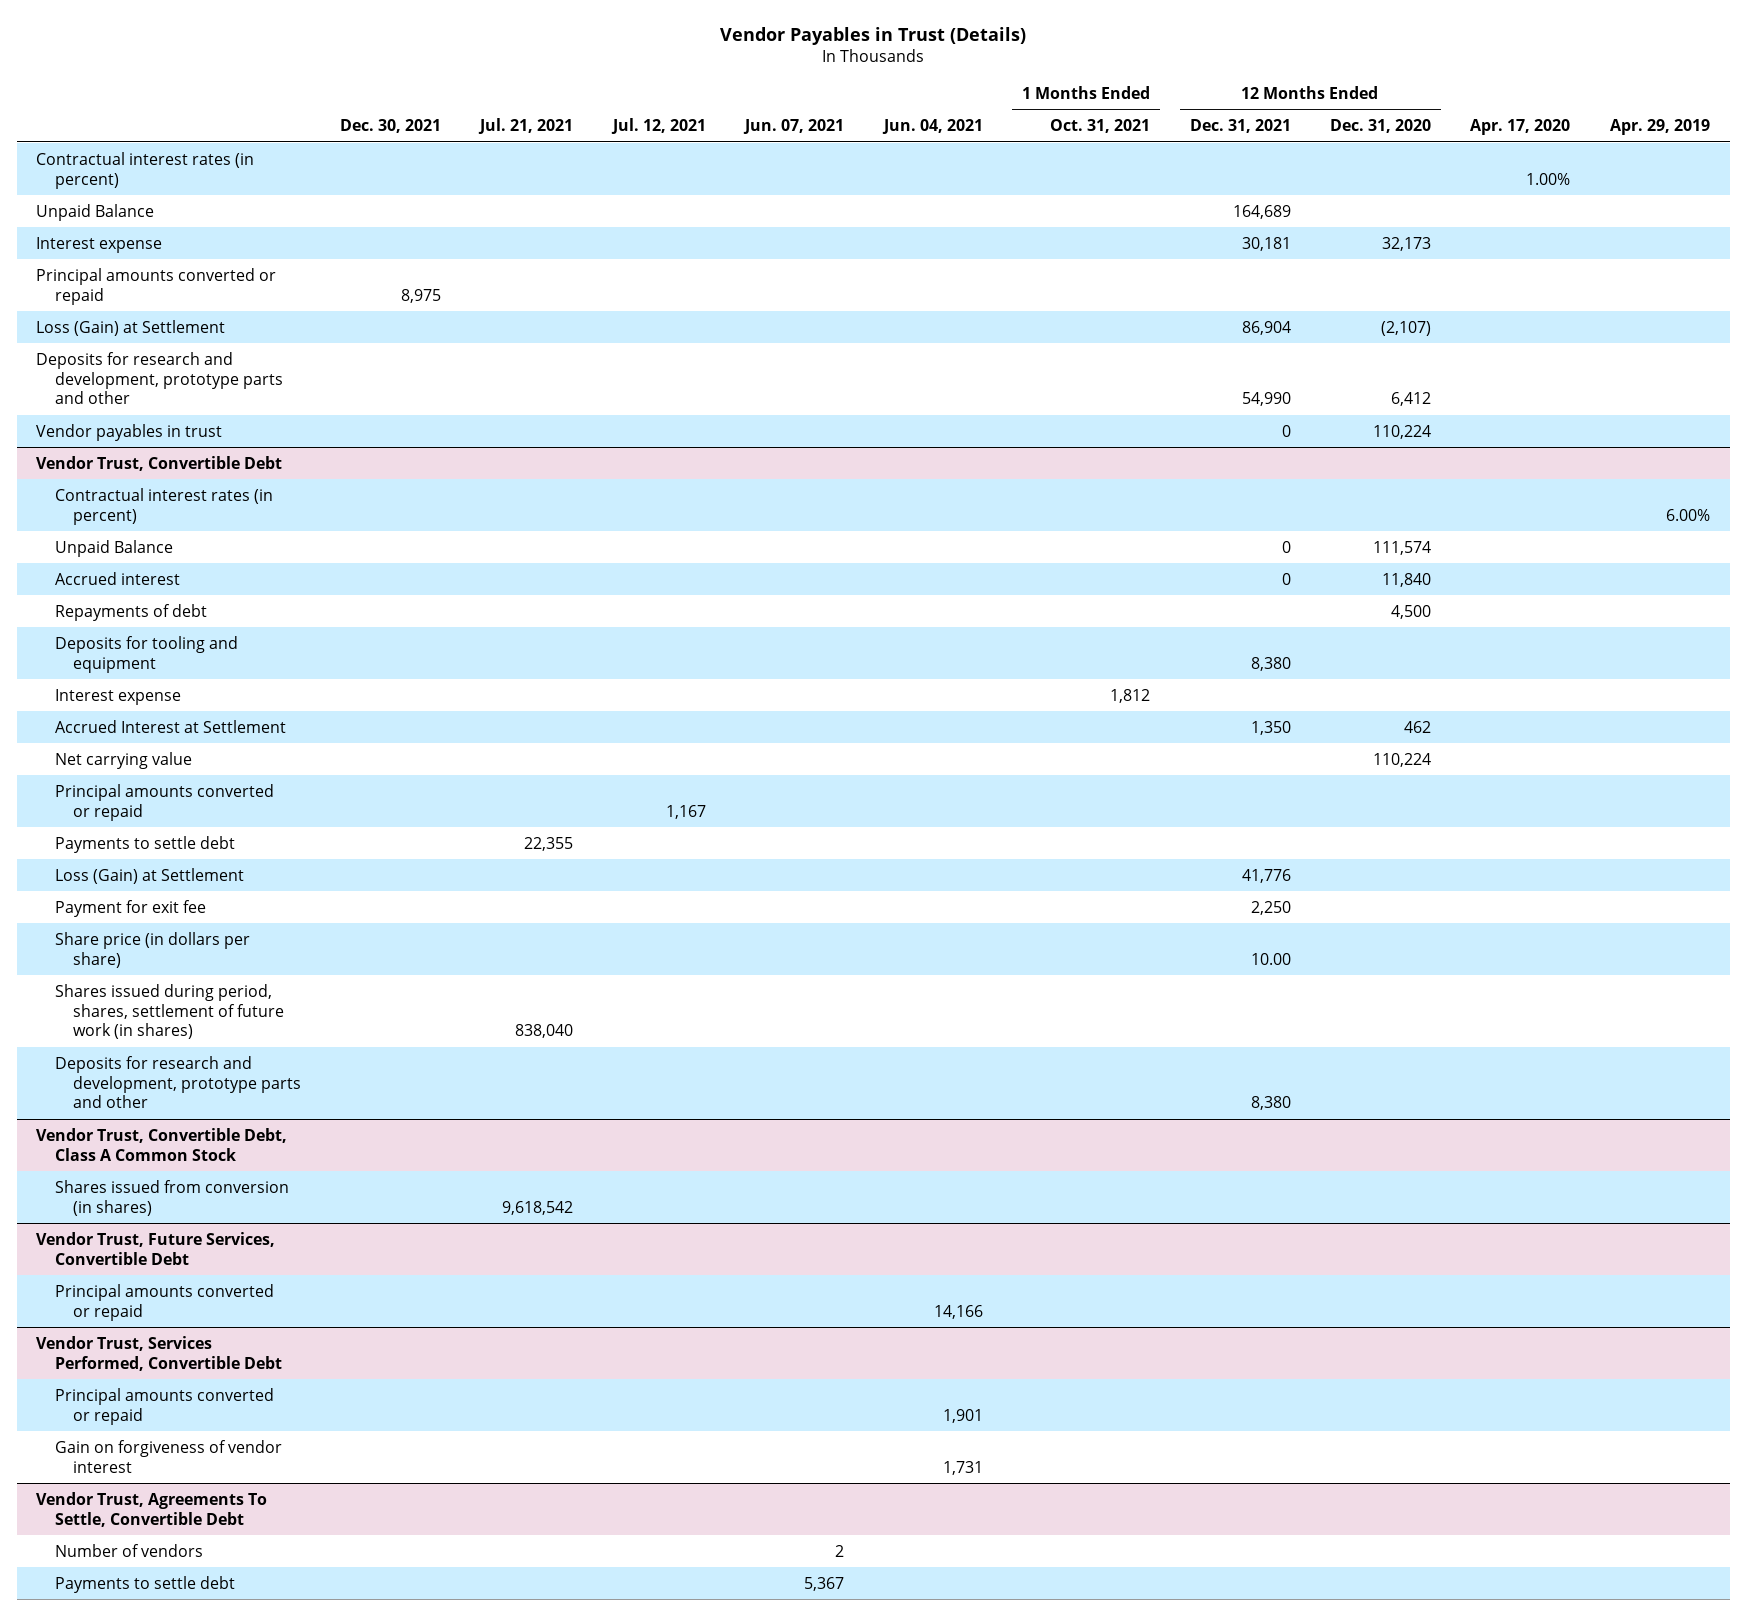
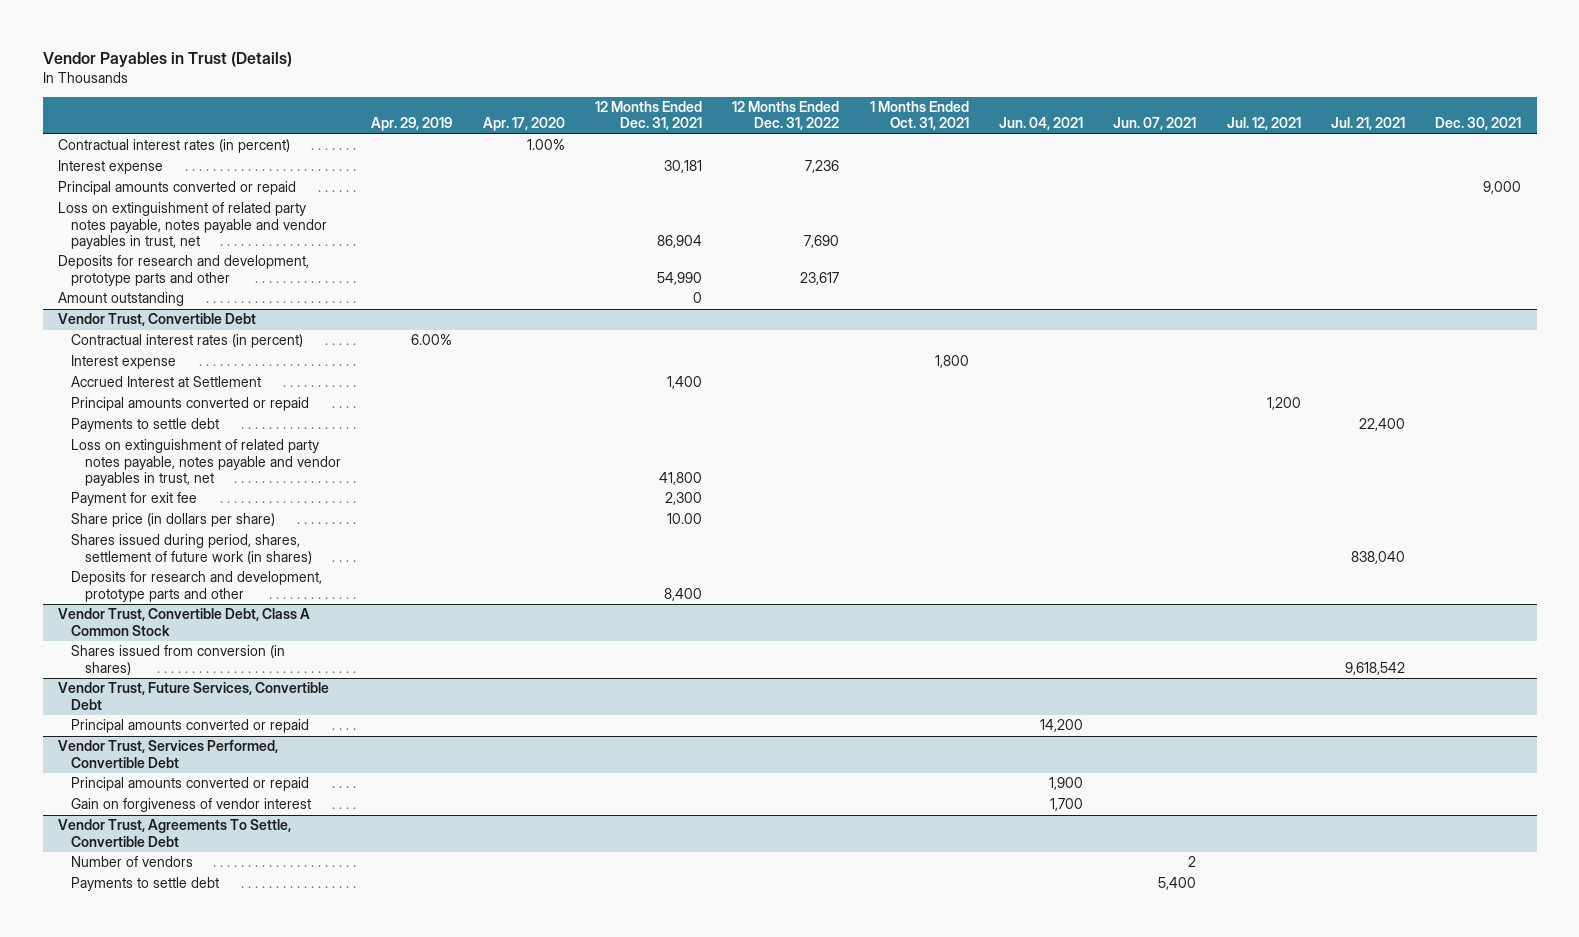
[1330,119,1432,134] Dec. 31, 2020 -> none
none -> [732,101,840,131] 12 Months Ended Dec. 31, 2022
[36,203,155,221] Unpaid Balance -> none
[401,288,442,303] 8,975 -> [1483,181,1522,195] 9,000
[36,319,226,336] Loss (Gain) at Settlement -> [57,202,328,250] Loss on extinguishment of related party notes payable, notes payable and vendor payables in trust, net
[36,423,223,441] Vendor payables in trust -> [57,292,184,307] Amount outstanding
[54,539,173,557] Unpaid Balance -> none
[54,571,180,585] Accrued interest -> none
[54,603,207,621] Repayments of debt -> none
[54,635,238,673] Deposits for tooling and equipment -> none
[54,751,192,769] Net carrying value -> none
[54,867,244,884] Loss (Gain) at Settlement -> none
[1110,688,1151,703] 1,812 -> [934,355,969,369] 1,800
[1250,720,1291,735] 1,350 -> [666,376,702,390] 1,400
[665,804,706,819] 1,167 -> [1266,397,1301,411] 1,200
[524,836,574,851] 22,355 -> [1359,418,1406,432] 22,400
none -> [71,439,341,487] Loss on extinguishment of related party notes payable, notes payable and vendor payables in trust, net
[1250,900,1291,915] 2,250 -> [664,492,702,506] 2,300
[1250,1096,1291,1111] 8,380 -> [663,587,702,601] 8,400
[933,1304,983,1319] 14,166 -> [1040,719,1084,733] 14,200
[942,1408,983,1423] 1,901 -> [1049,777,1084,791] 1,900
[942,1460,983,1475] 1,731 -> [1050,798,1084,812] 1,700
[804,1576,845,1591] 5,367 -> [1158,877,1197,891] 5,400

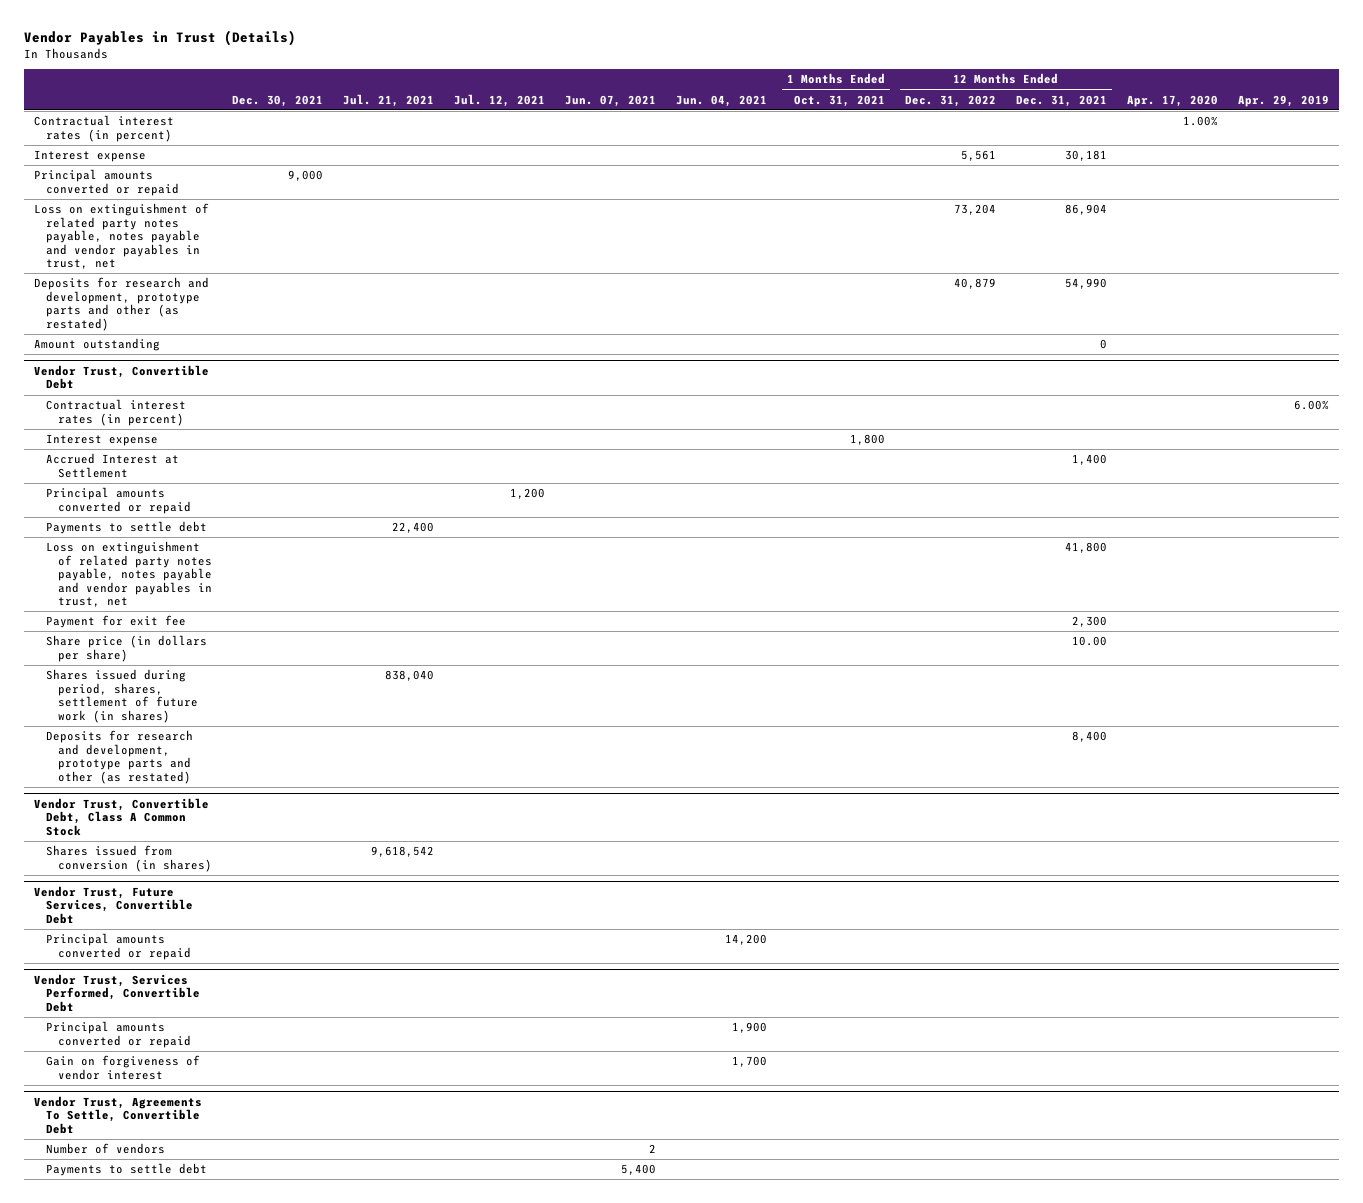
[805,160,840,174] 7,236 -> [960,150,996,162] 5,561
[804,235,840,249] 7,690 -> [953,204,996,216] 73,204
[57,255,309,286] Deposits for research and development, prototype parts and other -> [34,277,210,331] Deposits for research and development, prototype parts and other (as restated)
[800,271,840,285] 23,617 -> [953,278,996,290] 40,879
[71,571,323,602] Deposits for research and development, prototype parts and other -> [45,730,193,784] Deposits for research and development, prototype parts and other (as restated)

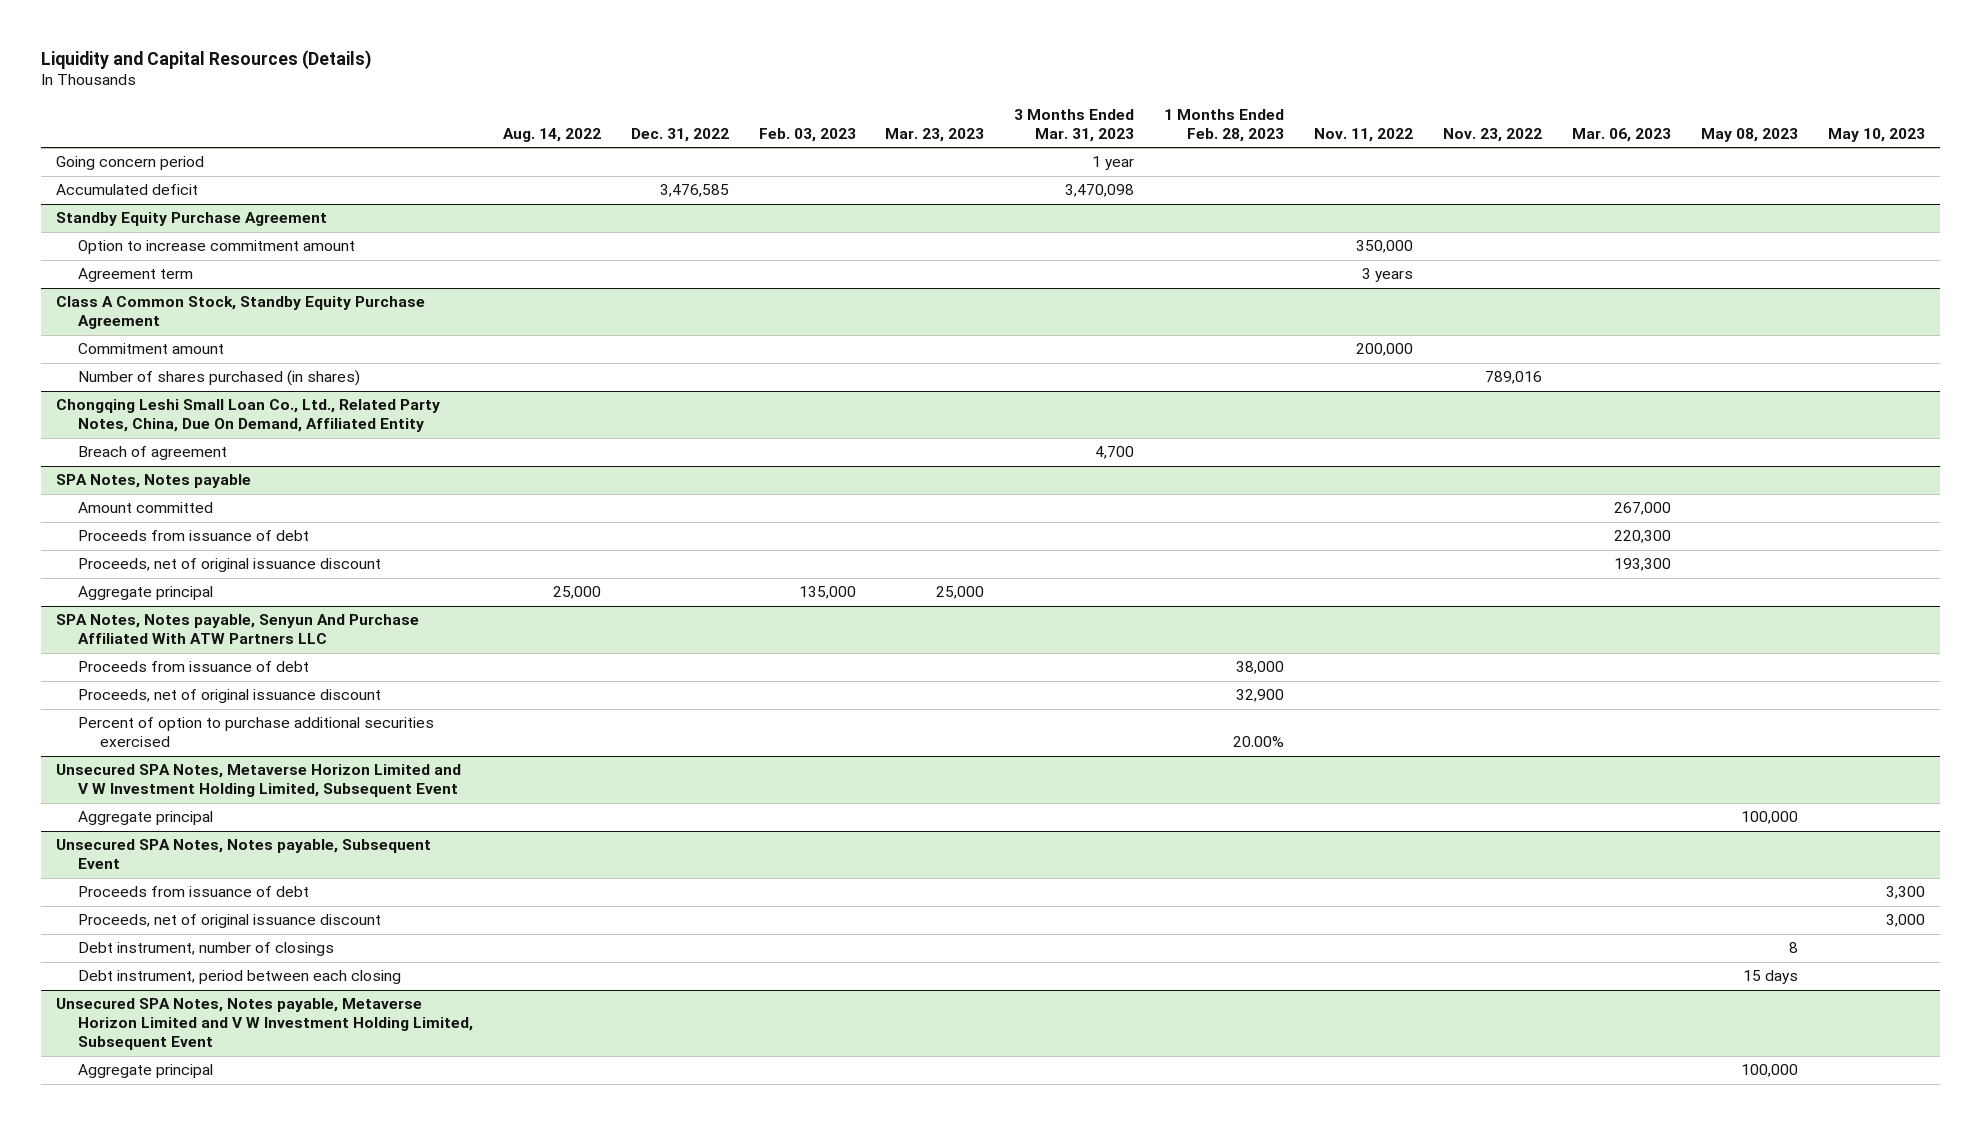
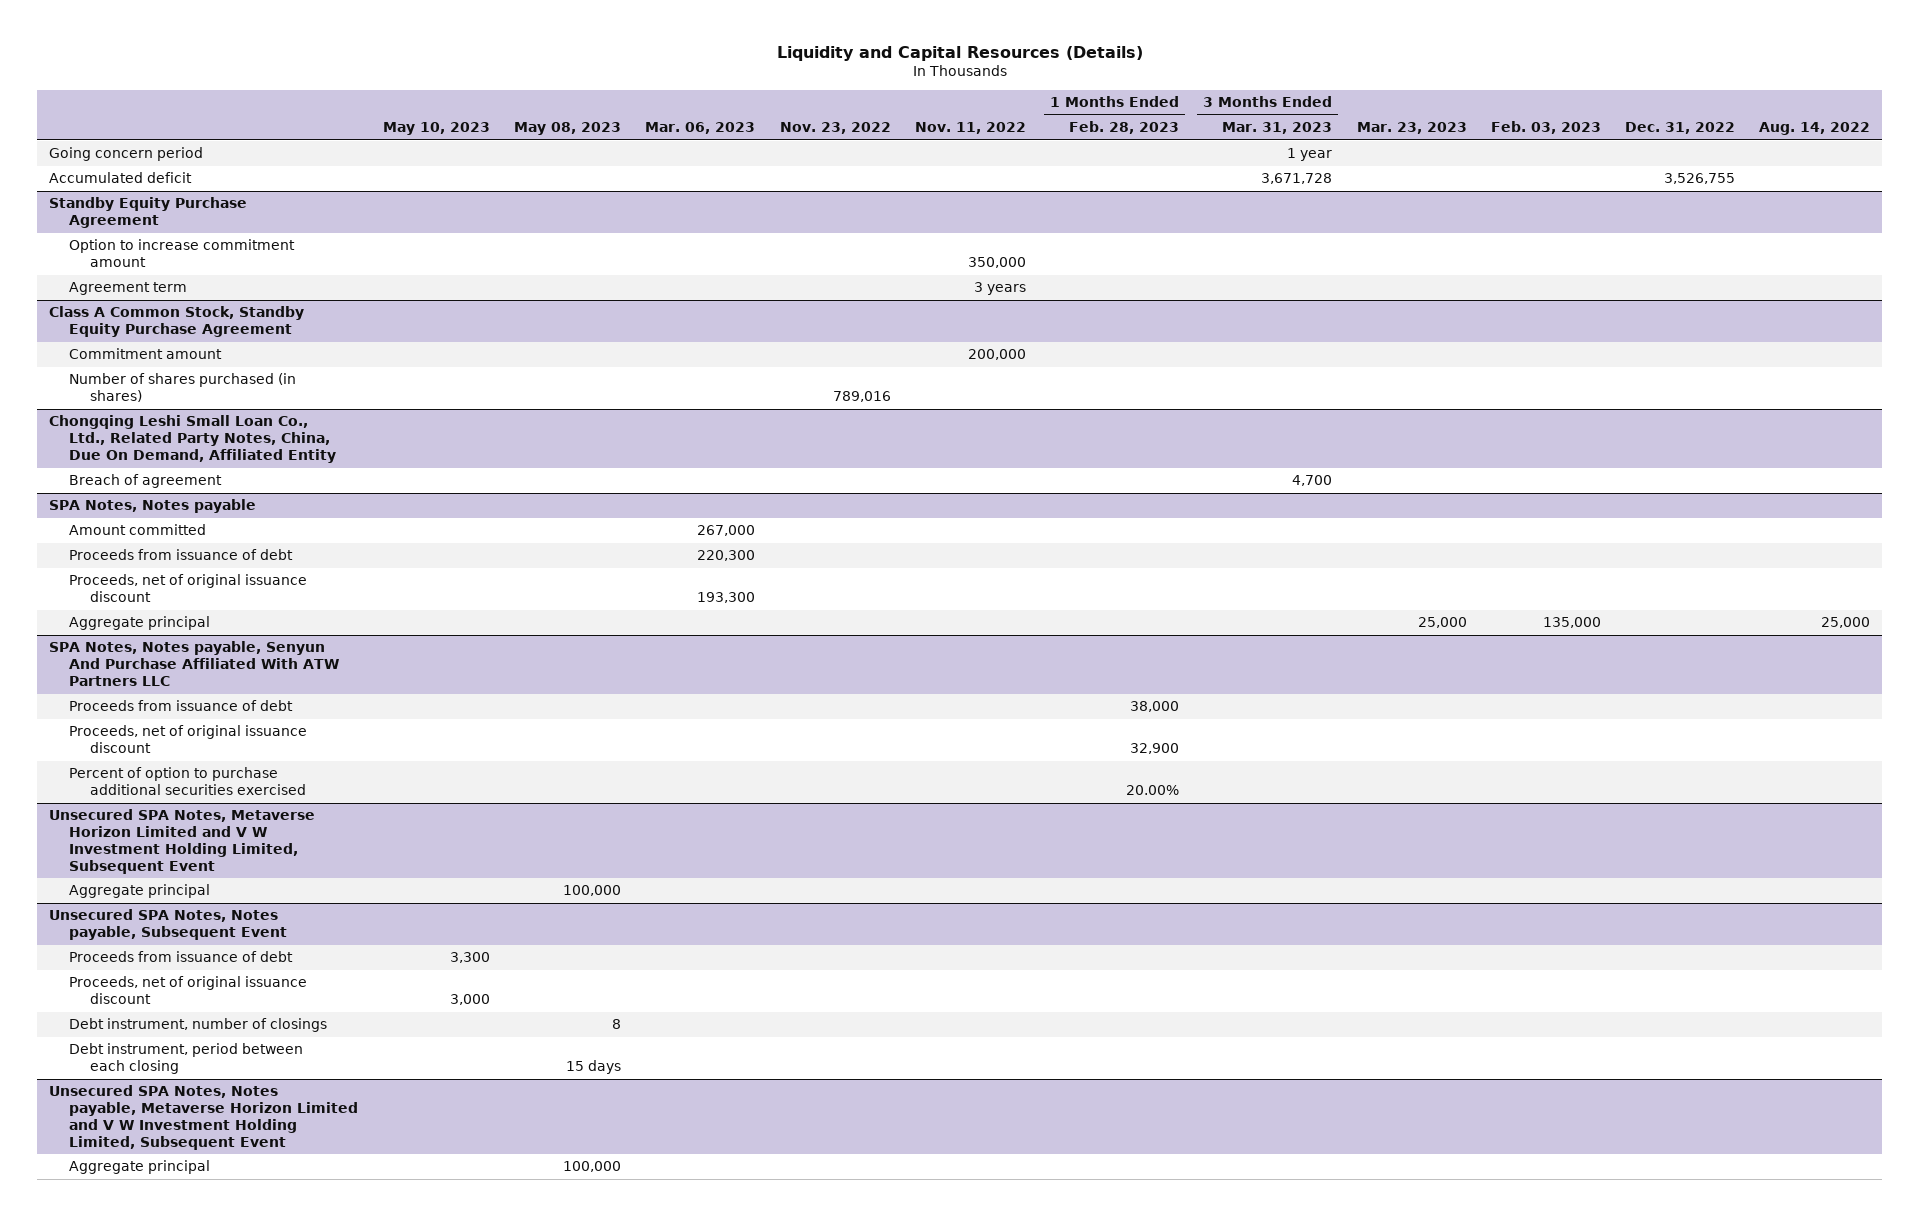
[659,184,729,198] 3,476,585 -> [1664,173,1736,185] 3,526,755
[1065,184,1135,198] 3,470,098 -> [1261,173,1333,185] 3,671,728

